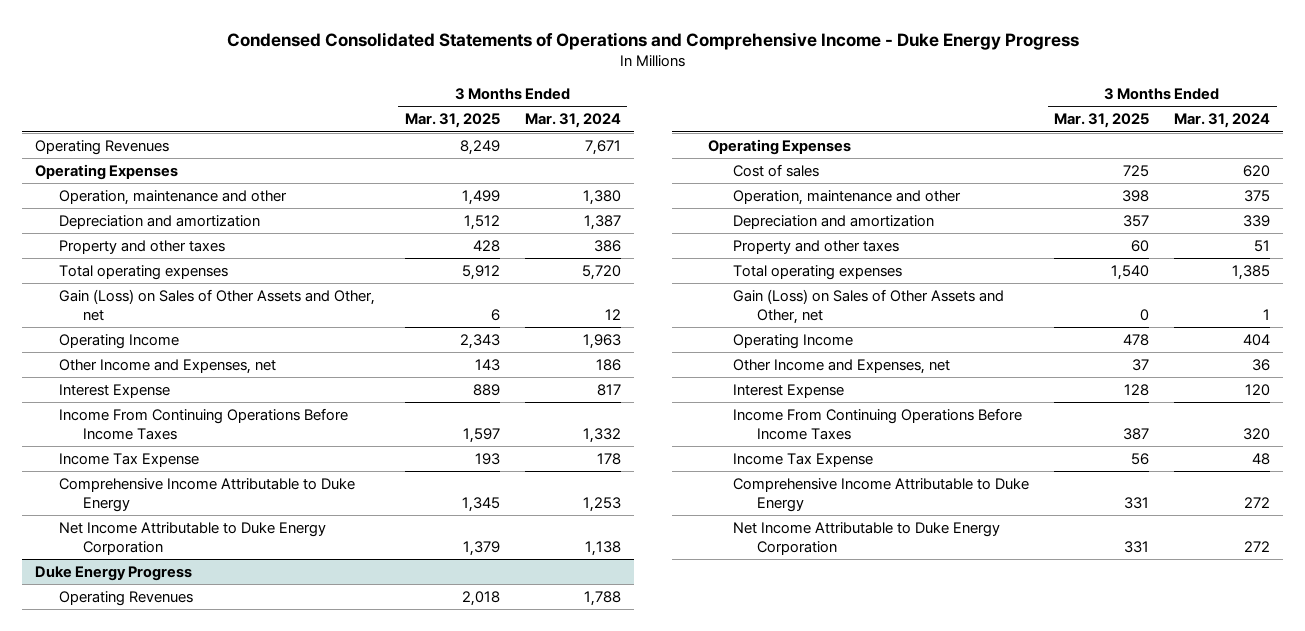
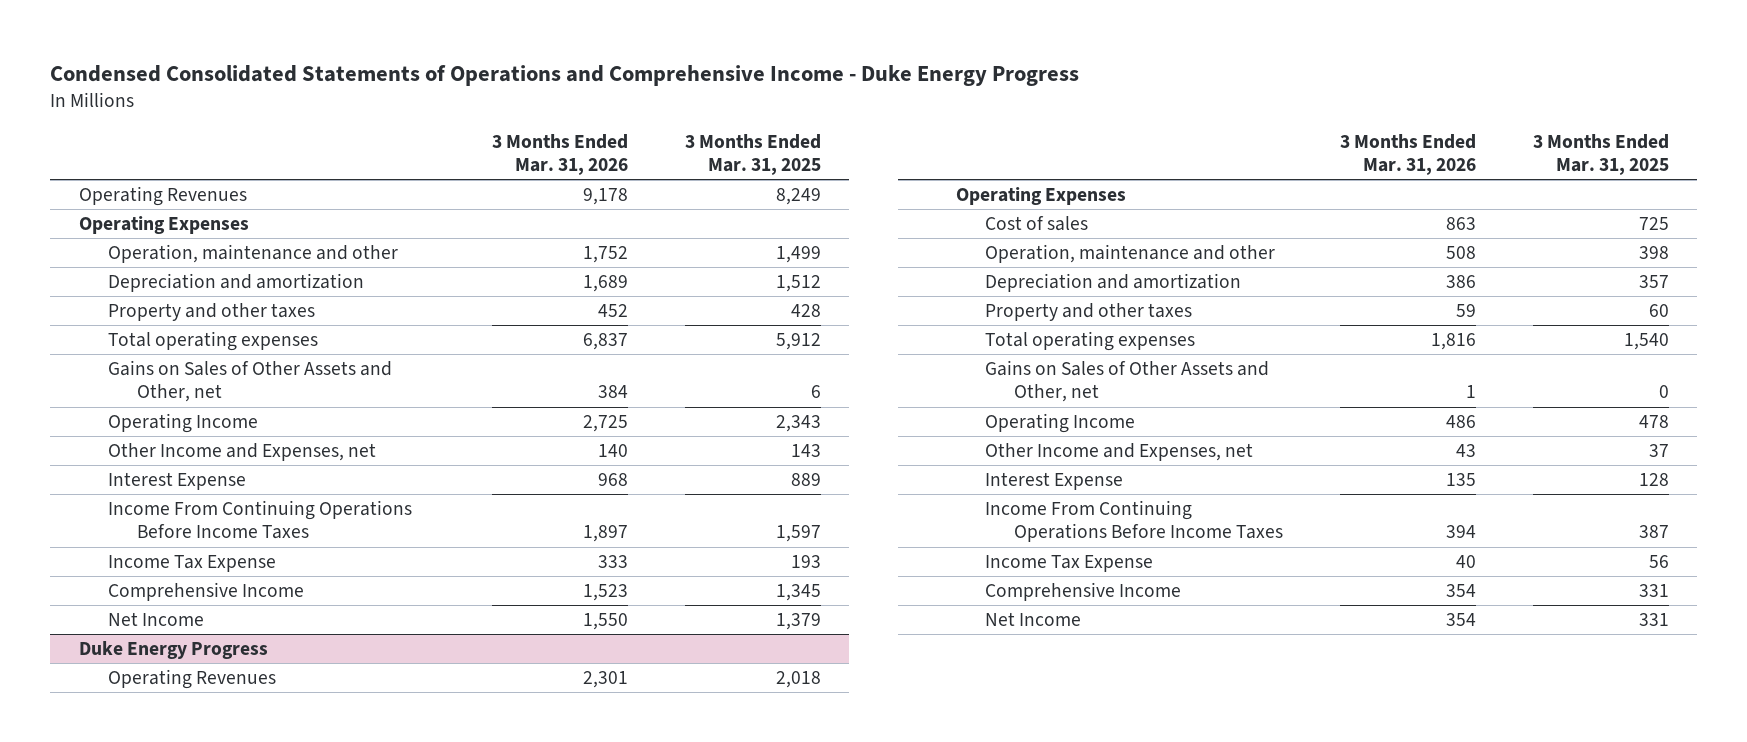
[525,113,622,129] Mar. 31, 2024 -> none
none -> [491,133,628,176] 3 Months Ended Mar. 31, 2026
[58,289,375,321] Gain (Loss) on Sales of Other Assets and Other, net -> [107,360,392,403] Gains on Sales of Other Assets and Other, net
[58,478,355,512] Comprehensive Income Attributable to Duke Energy -> [107,582,304,602] Comprehensive Income
[58,522,326,555] Net Income Attributable to Duke Energy Corporation -> [107,612,204,627] Net Income
[732,289,1004,324] Gain (Loss) on Sales of Other Assets and Other, net -> [984,360,1269,403] Gains on Sales of Other Assets and Other, net
[732,478,1029,512] Comprehensive Income Attributable to Duke Energy -> [984,582,1181,602] Comprehensive Income
[732,522,1000,555] Net Income Attributable to Duke Energy Corporation -> [984,612,1081,627] Net Income

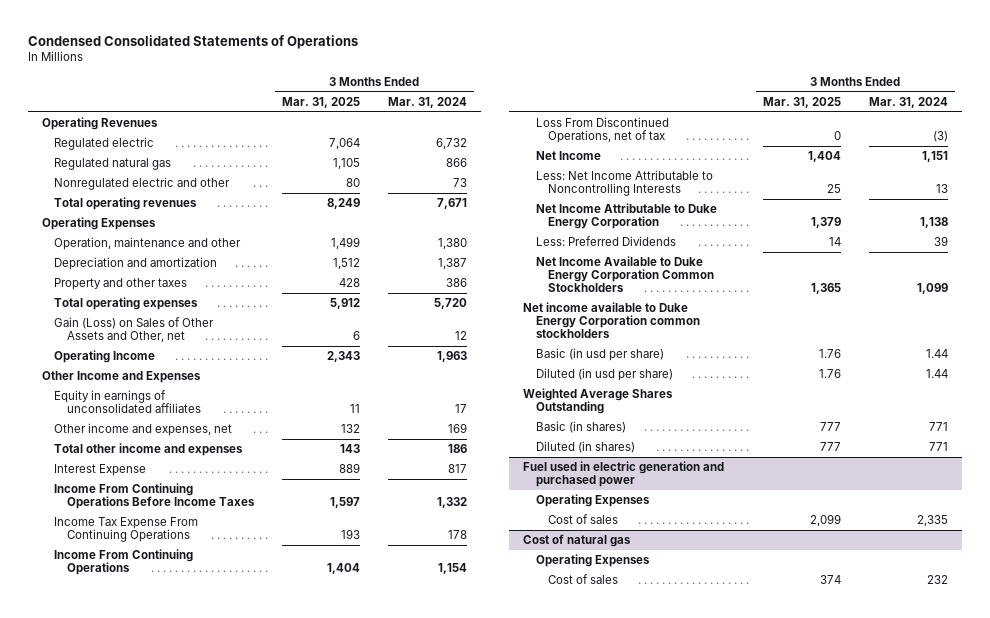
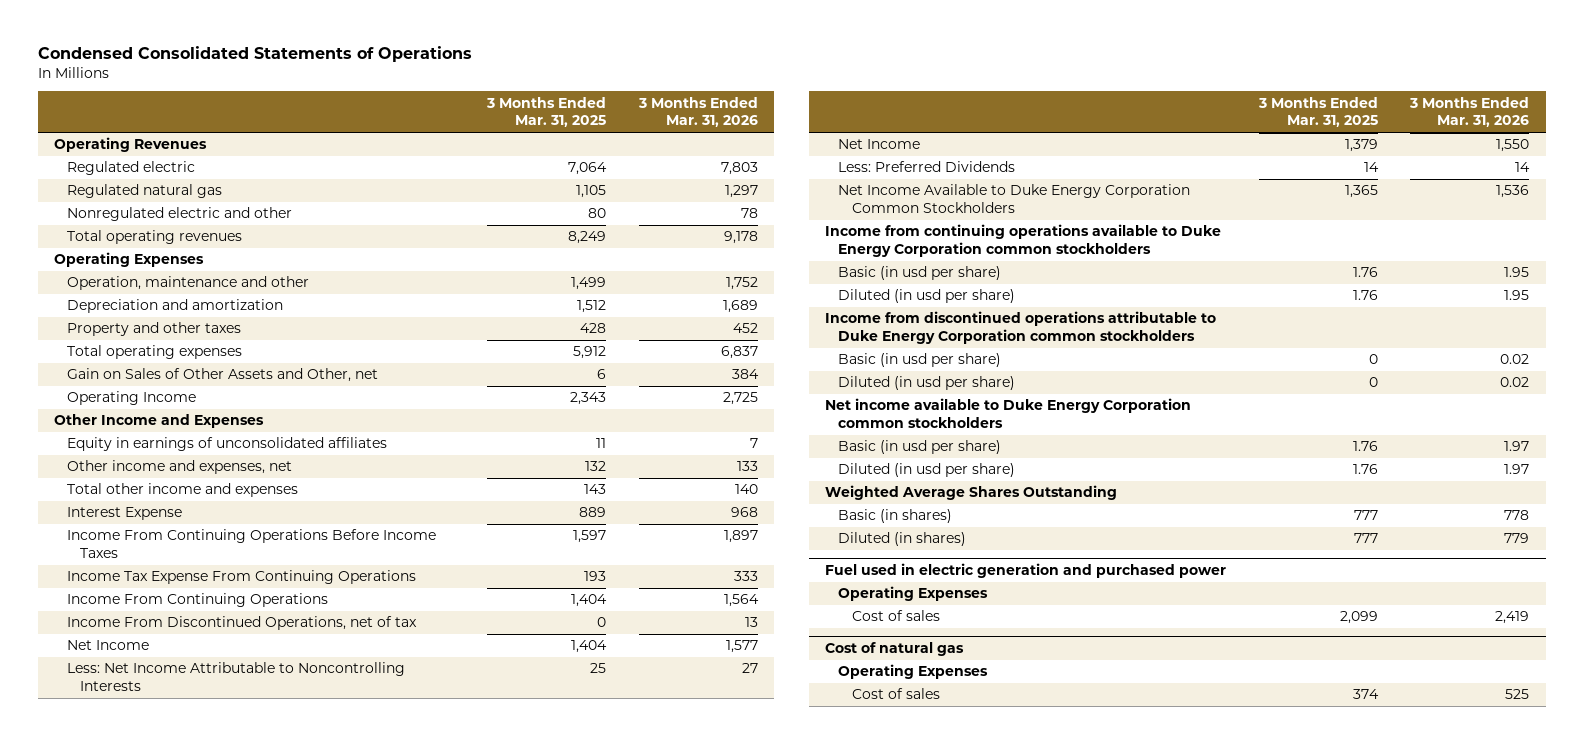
[387,96,467,108] Mar. 31, 2024 -> none
none -> [638,96,759,128] 3 Months Ended Mar. 31, 2026
[54,316,215,343] Gain (Loss) on Sales of Other Assets and Other, net -> [67,368,379,383] Gain on Sales of Other Assets and Other, net
[535,116,669,144] Loss From Discontinued Operations, net of tax -> [67,616,418,631] Income From Discontinued Operations, net of tax
[535,202,717,230] Net Income Attributable to Duke Energy Corporation -> [838,139,921,150] Net Income
none -> [825,224,1222,258] Income from continuing operations available to Duke Energy Corporation common stockholders
none -> [838,266,1002,281] Basic (in usd per share)
none -> [838,289,1016,304] Diluted (in usd per share)
none -> [825,311,1217,345] Income from discontinued operations attributable to Duke Energy Corporation common stockholders
none -> [838,353,1002,368] Basic (in usd per share)
none -> [838,376,1016,391] Diluted (in usd per share)

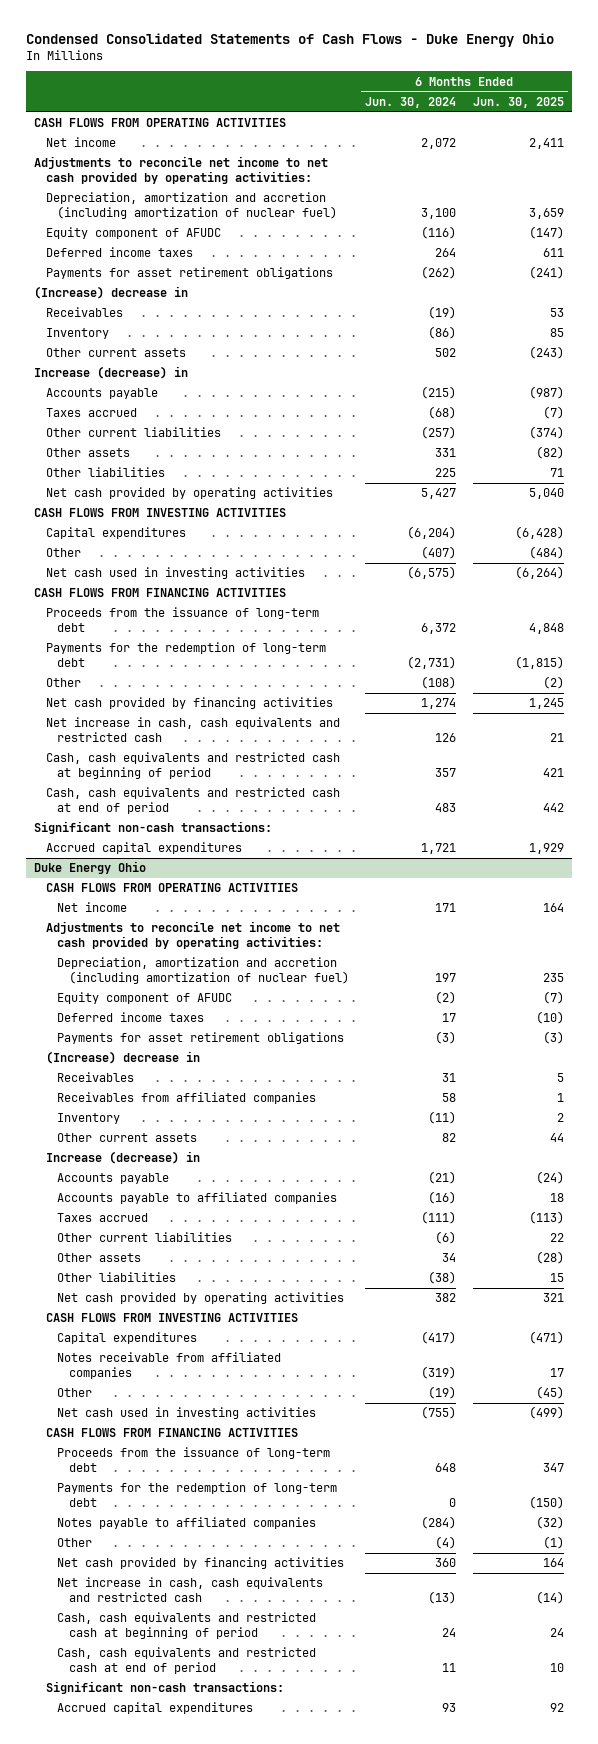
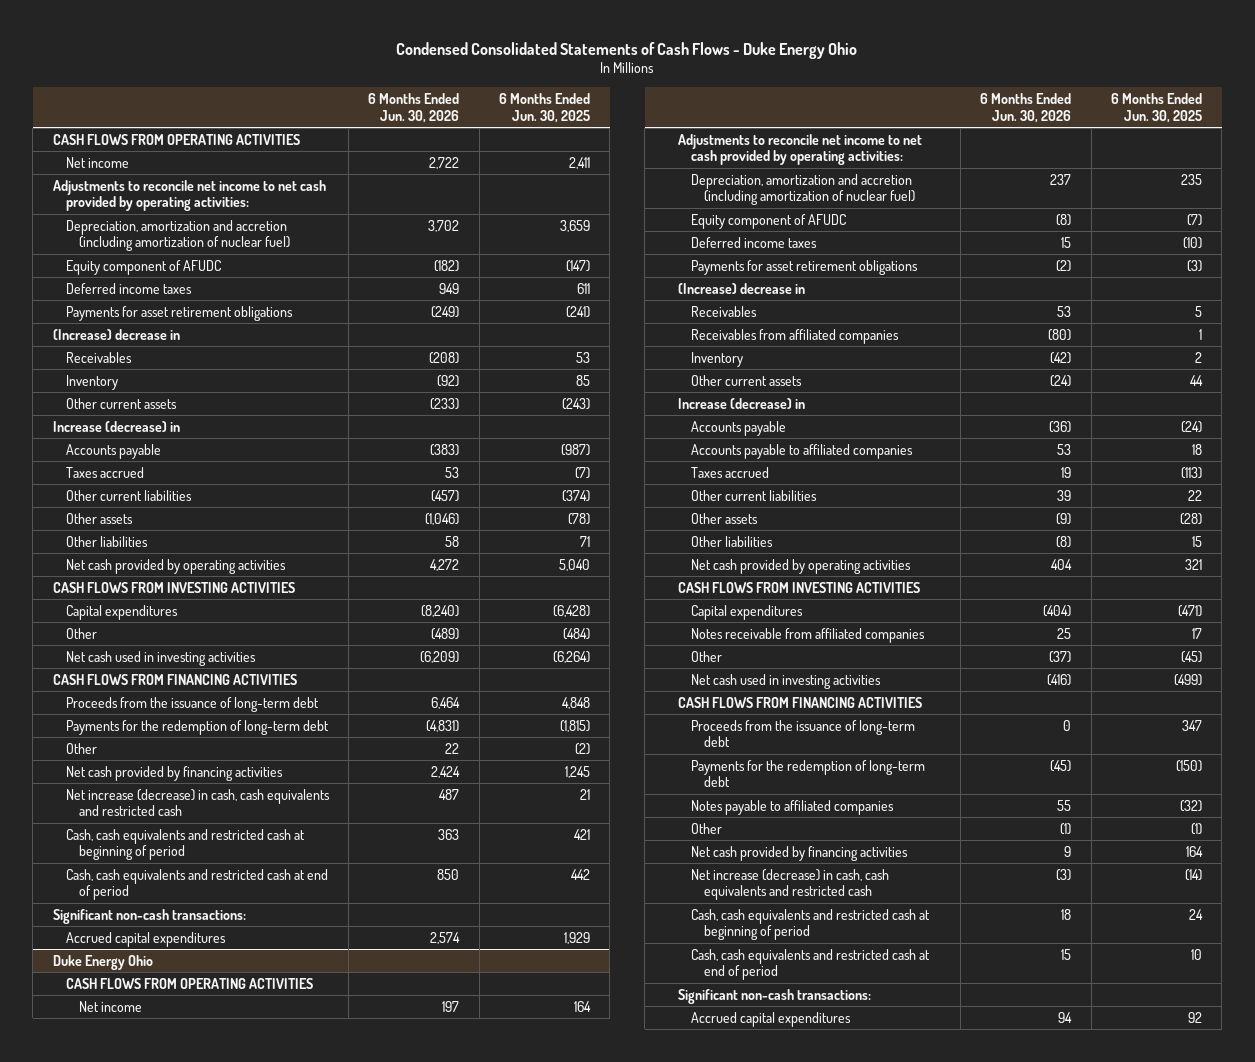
[365,96,457,108] Jun. 30, 2024 -> none
none -> [368,92,460,123] 6 Months Ended Jun. 30, 2026
[535,446,564,460] (82) -> [568,512,591,525] (78)
[45,717,340,743] Net increase in cash, cash equivalents and restricted cash -> [65,788,330,817] Net increase (decrease) in cash, cash equivalents and restricted cash
[57,1577,324,1603] Net increase in cash, cash equivalents and restricted cash -> [690,868,889,901] Net increase (decrease) in cash, cash equivalents and restricted cash

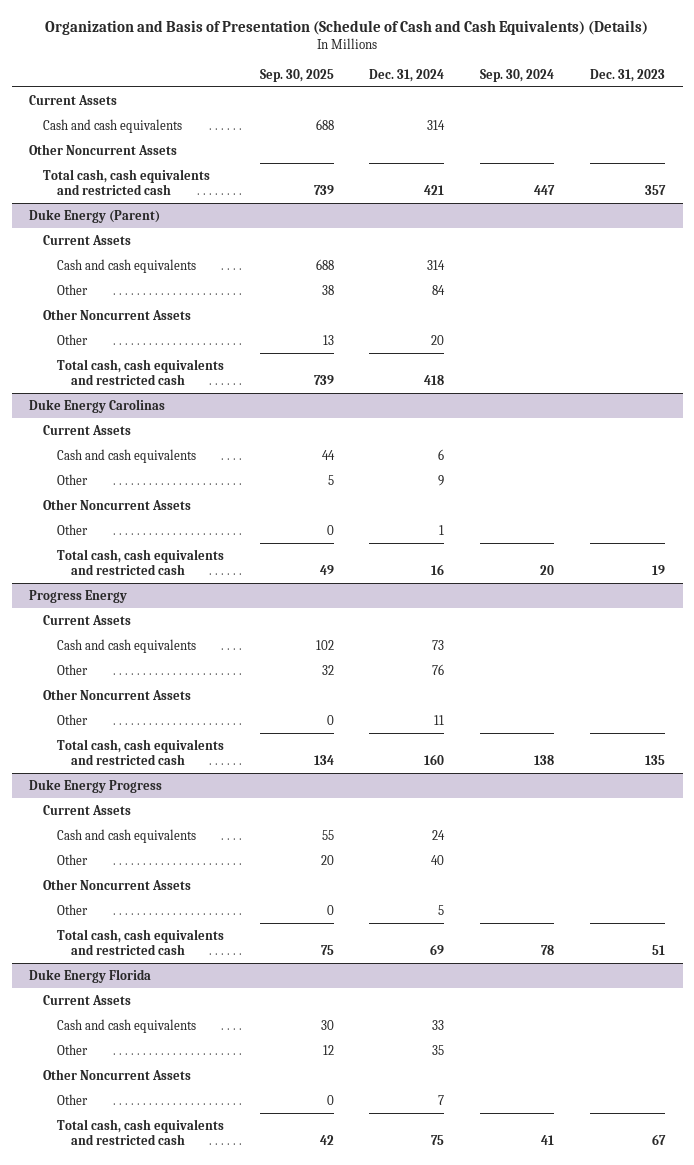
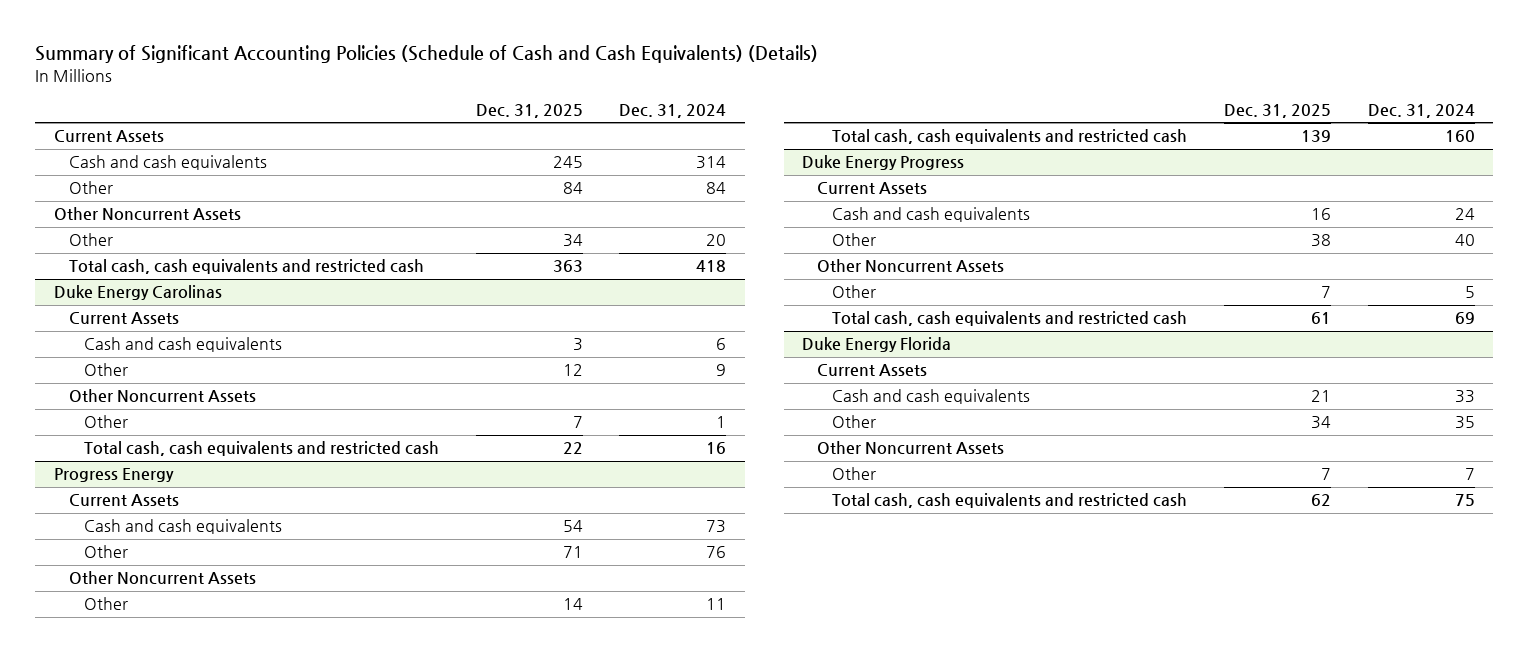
[45,19,649,35] Organization and Basis of Presentation (Schedule of Cash and Cash Equivalents) (Details) -> [35,45,819,64] Summary of Significant Accounting Policies (Schedule of Cash and Cash Equivalents) (Details)
[259,68,334,82] Sep. 30, 2025 -> none
[480,68,555,82] Sep. 30, 2024 -> none
[589,68,665,82] Dec. 31, 2023 -> none
none -> [475,103,583,118] Dec. 31, 2025
[29,143,178,155] Other Noncurrent Assets -> none
[43,168,211,195] Total cash, cash equivalents and restricted cash -> none
[29,208,161,223] Duke Energy (Parent) -> none
[43,234,132,245] Current Assets -> none
[57,258,197,273] Cash and cash equivalents -> none

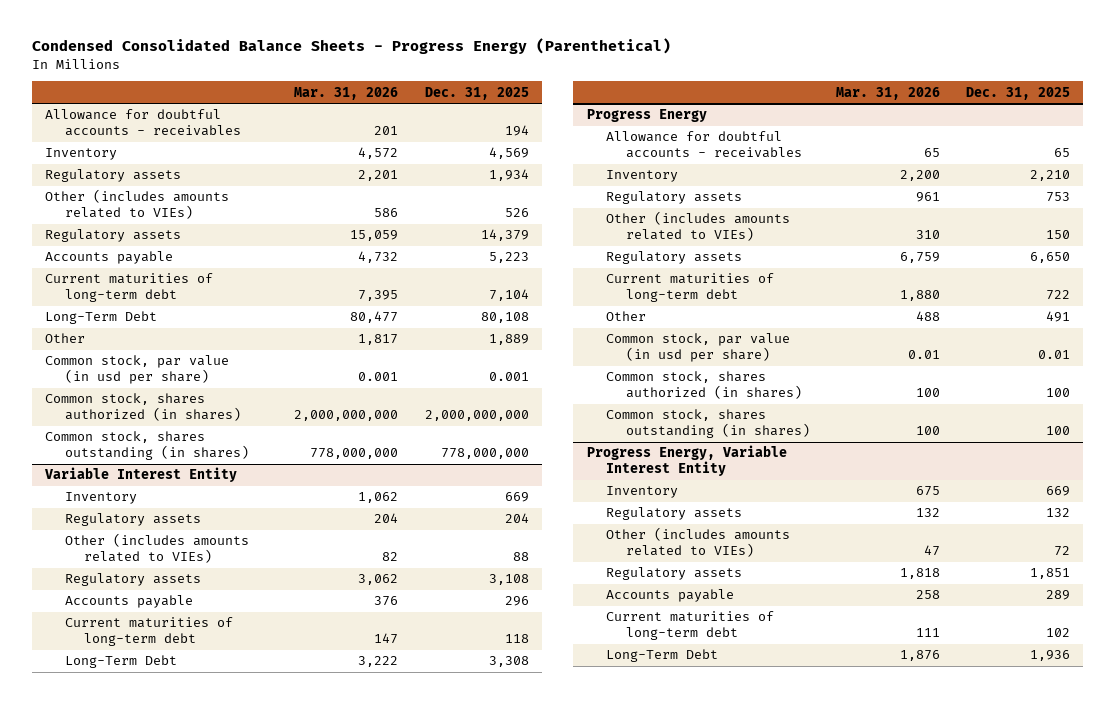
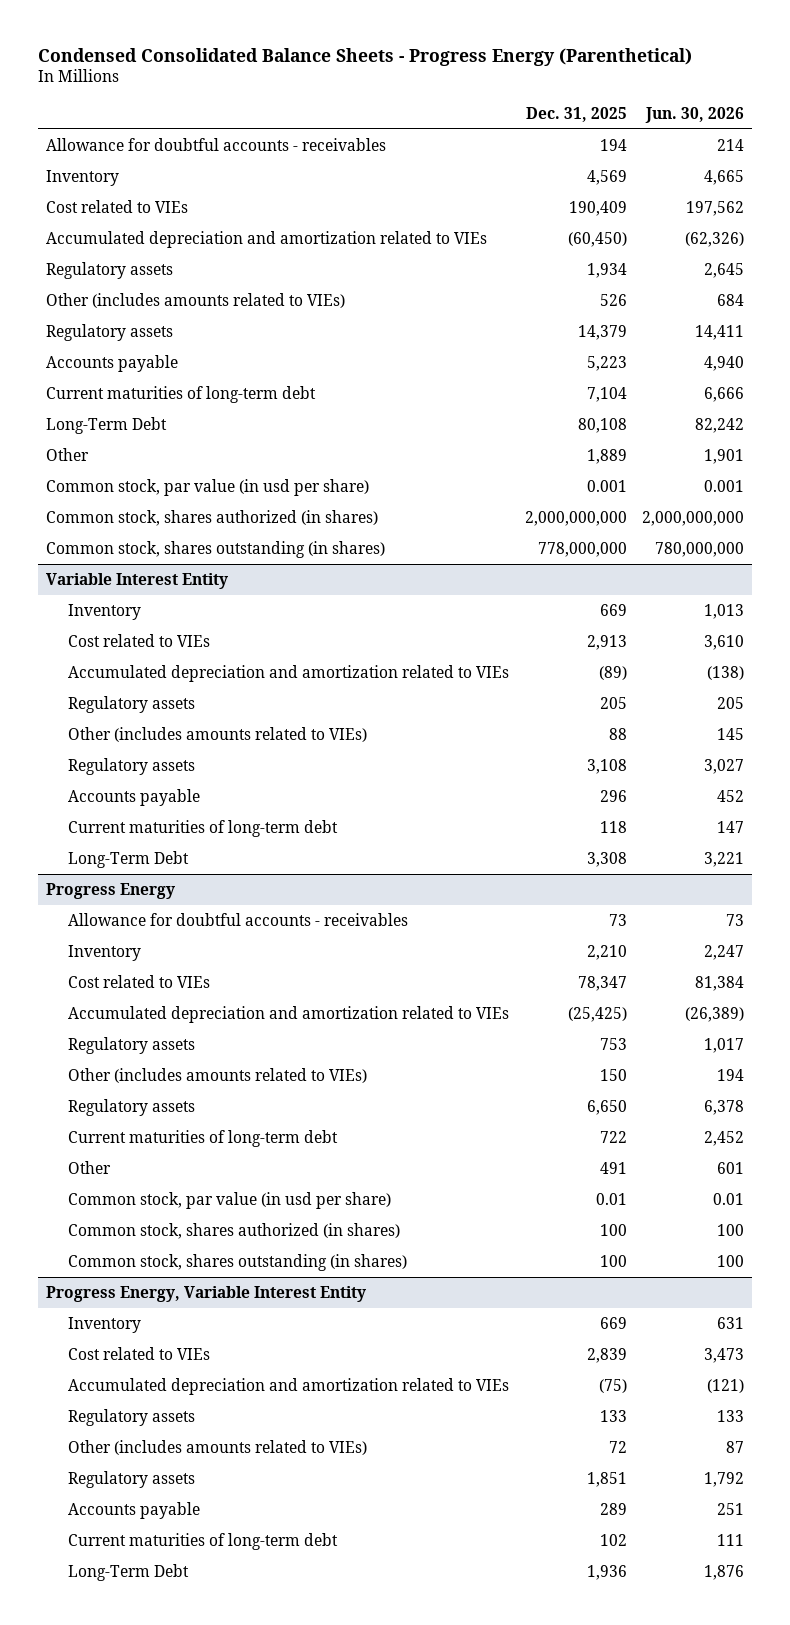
[294,86,399,100] Mar. 31, 2026 -> none
none -> [645,106,745,123] Jun. 30, 2026
none -> [45,200,188,214] Cost related to VIEs
none -> [45,231,487,249] Accumulated depreciation and amortization related to VIEs
none -> [67,634,210,648] Cost related to VIEs
none -> [67,665,509,683] Accumulated depreciation and amortization related to VIEs
[504,513,529,524] 204 -> [599,697,627,710] 205
[1054,148,1071,158] 65 -> [608,914,627,927] 73
none -> [67,975,210,989] Cost related to VIEs
none -> [67,1006,509,1024] Accumulated depreciation and amortization related to VIEs
none -> [67,1347,210,1361] Cost related to VIEs
none -> [67,1378,509,1396] Accumulated depreciation and amortization related to VIEs
[1046,508,1071,518] 132 -> [599,1410,627,1423] 133

